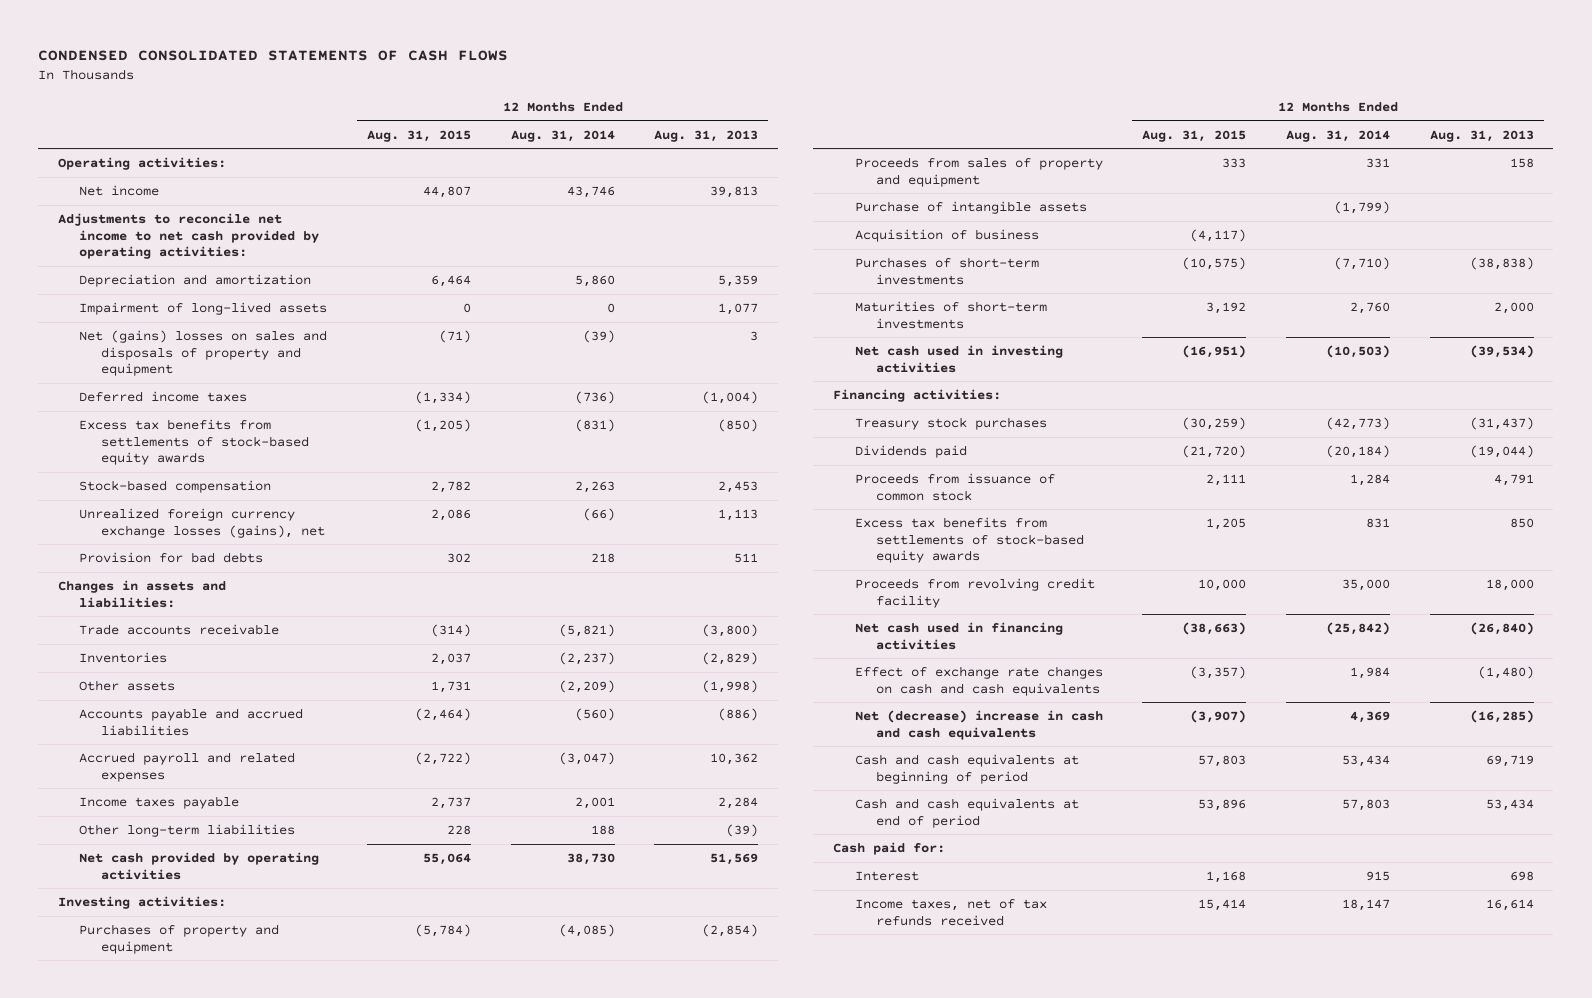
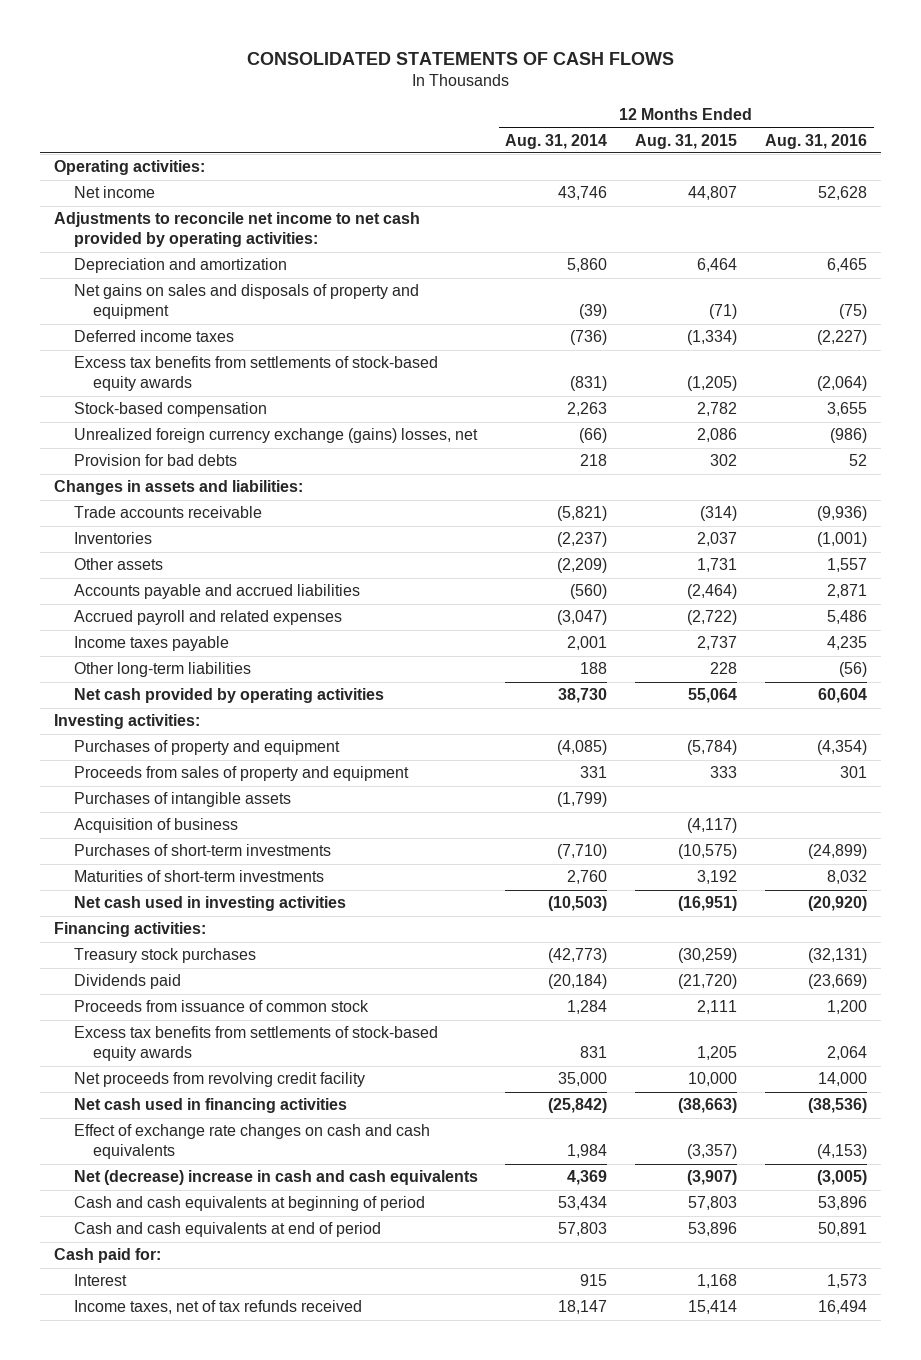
[38,50,509,62] CONDENSED CONSOLIDATED STATEMENTS OF CASH FLOWS -> [246,51,674,65] CONSOLIDATED STATEMENTS OF CASH FLOWS
[654,129,759,142] Aug. 31, 2013 -> none
none -> [765,133,868,149] Aug. 31, 2016
[79,301,328,315] Impairment of long-lived assets -> none
[79,329,328,377] Net (gains) losses on sales and disposals of property and equipment -> [73,284,419,320] Net gains on sales and disposals of property and equipment
[79,507,325,538] Unrealized foreign currency exchange losses (gains), net -> [73,428,478,444] Unrealized foreign currency exchange (gains) losses, net
[854,200,1087,214] Purchase of intangible assets -> [73,792,291,808] Purchases of intangible assets
[854,577,1095,608] Proceeds from revolving credit facility -> [73,1072,365,1088] Net proceeds from revolving credit facility

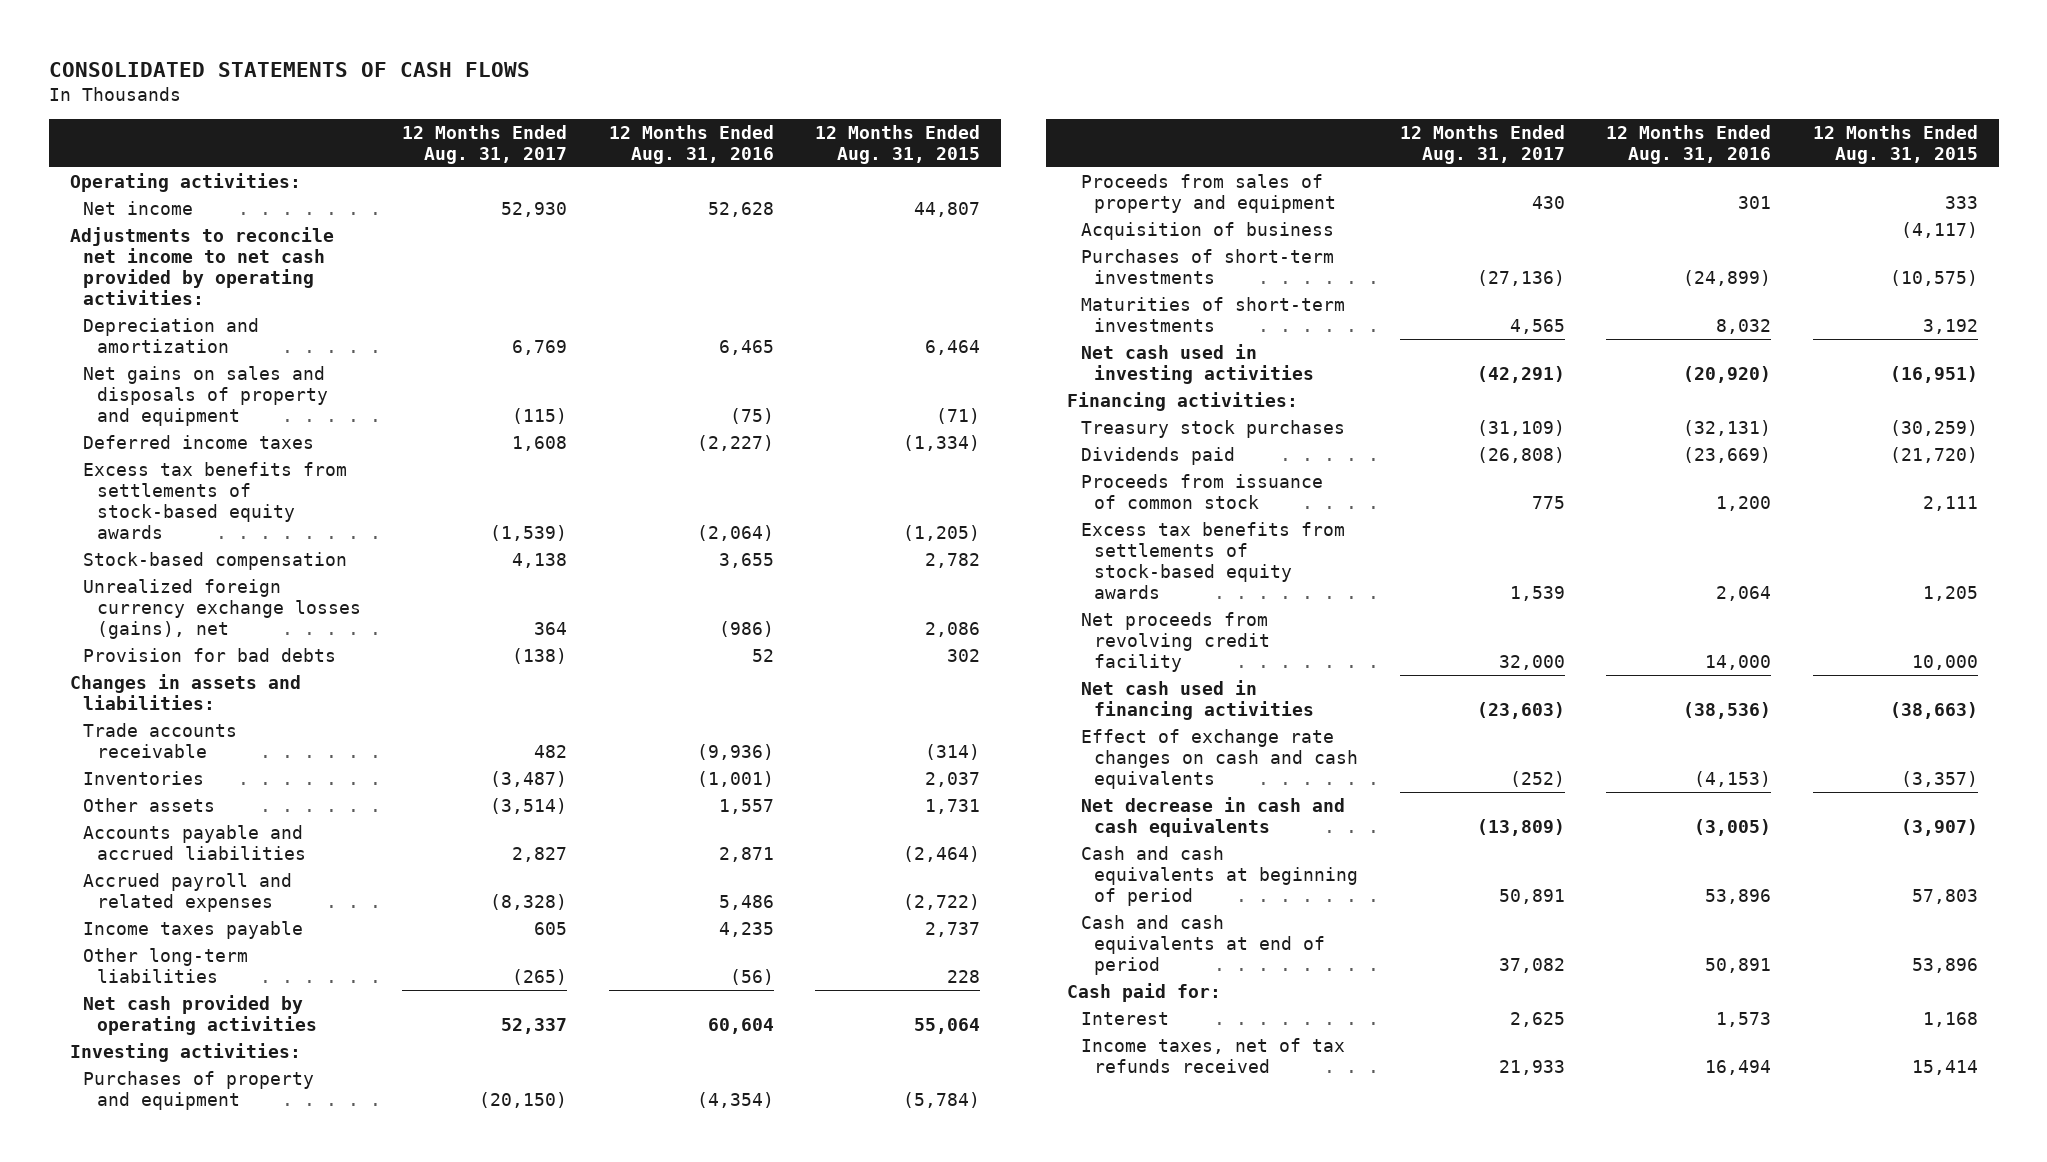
[505,133,608,149] Aug. 31, 2014 -> none
none -> [402,125,568,165] 12 Months Ended Aug. 31, 2017
[73,428,478,444] Unrealized foreign currency exchange (gains) losses, net -> [83,578,361,640] Unrealized foreign currency exchange losses (gains), net
[73,792,291,808] Purchases of intangible assets -> none
[73,1170,478,1186] Net (decrease) increase in cash and cash equivalents -> [1080,796,1345,838] Net decrease in cash and cash equivalents

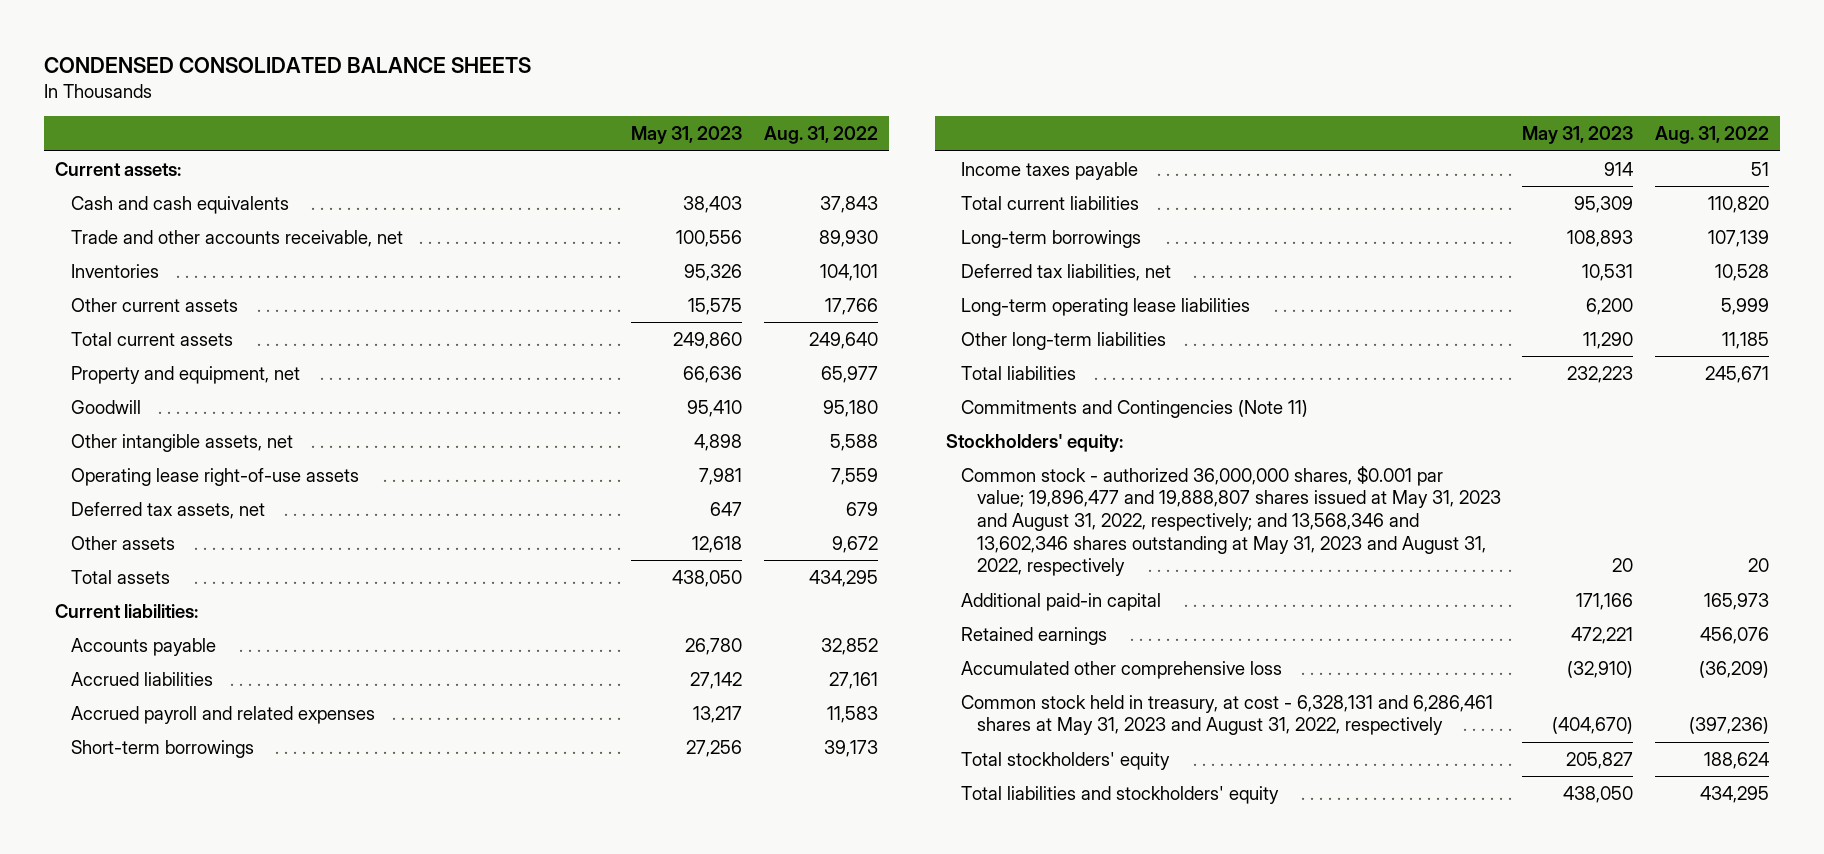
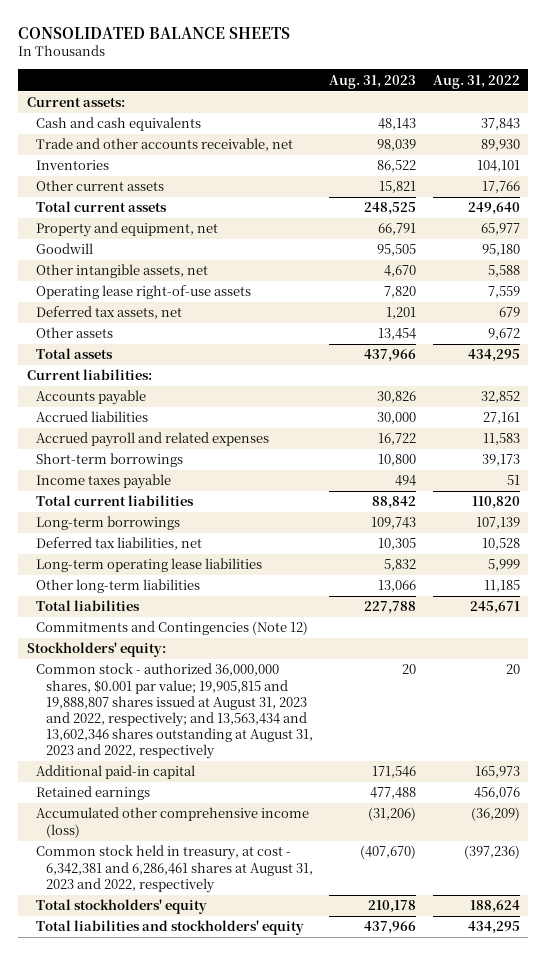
[44,57,532,74] CONDENSED CONSOLIDATED BALANCE SHEETS -> [18,26,291,39] CONSOLIDATED BALANCE SHEETS
[631,126,743,145] May 31, 2023 -> none
none -> [329,74,417,89] Aug. 31, 2023
[961,399,1309,418] Commitments and Contingencies (Note 11) -> [36,621,309,636] Commitments and Contingencies (Note 12)
[961,465,1501,577] Common stock - authorized 36,000,000 shares, $0.001 par value; 19,896,477 and 19,888,807 shares issued at May 31, 2023 and August 31, 2022, respectively; and 13,568,346 and 13,602,346 shares outstanding at May 31, 2023 and August 31, 2022, respectively -> [36,663,313,759] Common stock - authorized 36,000,000 shares, $0.001 par value; 19,905,815 and 19,888,807 shares issued at August 31, 2023 and 2022, respectively; and 13,563,434 and 13,602,346 shares outstanding at August 31, 2023 and 2022, respectively
[961,660,1283,679] Accumulated other comprehensive loss -> [36,807,310,838] Accumulated other comprehensive income (loss)
[961,694,1494,736] Common stock held in treasury, at cost - 6,328,131 and 6,286,461 shares at May 31, 2023 and August 31, 2022, respectively -> [36,845,313,893] Common stock held in treasury, at cost - 6,342,381 and 6,286,461 shares at August 31, 2023 and 2022, respectively

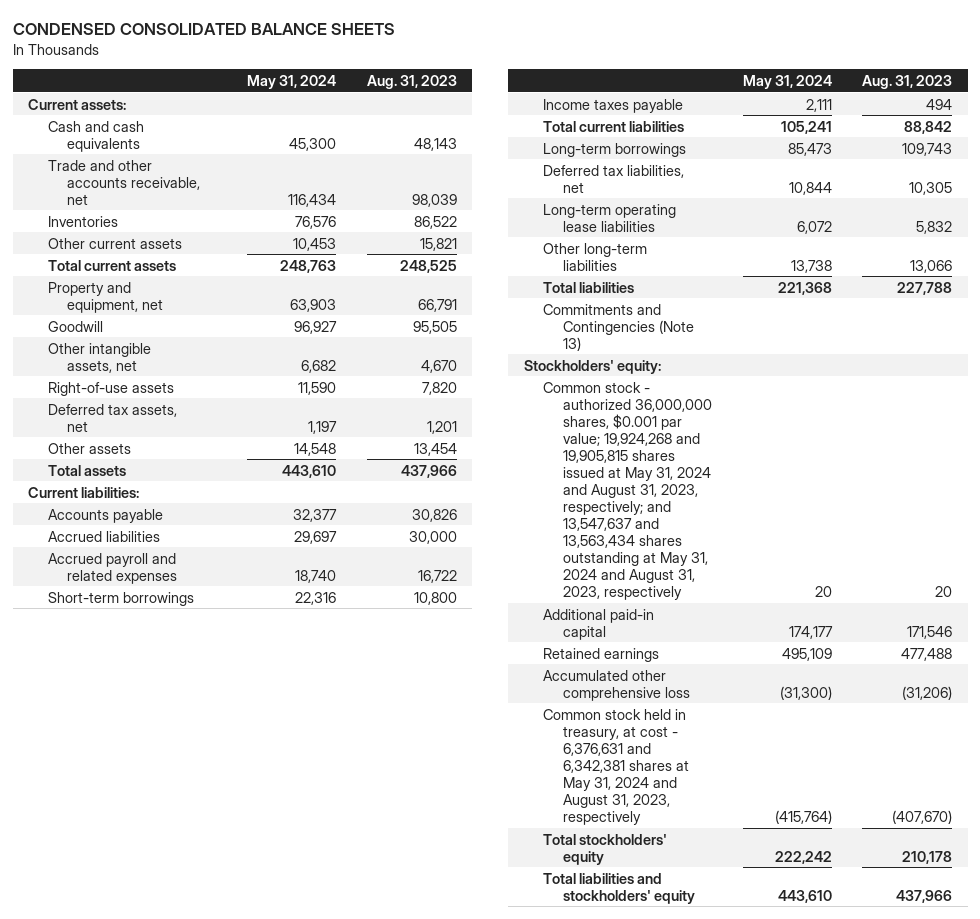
[18,26,291,39] CONSOLIDATED BALANCE SHEETS -> [12,23,395,36] CONDENSED CONSOLIDATED BALANCE SHEETS
[432,74,520,89] Aug. 31, 2022 -> none
none -> [246,74,336,89] May 31, 2024
[36,285,252,300] Operating lease right-of-use assets -> [47,381,174,396] Right-of-use assets
[36,621,309,636] Commitments and Contingencies (Note 12) -> [543,303,695,351] Commitments and Contingencies (Note 13)
[36,663,313,759] Common stock - authorized 36,000,000 shares, $0.001 par value; 19,905,815 and 19,888,807 shares issued at August 31, 2023 and 2022, respectively; and 13,563,434 and 13,602,346 shares outstanding at August 31, 2023 and 2022, respectively -> [543,381,713,600] Common stock - authorized 36,000,000 shares, $0.001 par value; 19,924,268 and 19,905,815 shares issued at May 31, 2024 and August 31, 2023, respectively; and 13,547,637 and 13,563,434 shares outstanding at May 31, 2024 and August 31, 2023, respectively
[36,807,310,838] Accumulated other comprehensive income (loss) -> [543,669,691,701] Accumulated other comprehensive loss
[36,845,313,893] Common stock held in treasury, at cost - 6,342,381 and 6,286,461 shares at August 31, 2023 and 2022, respectively -> [543,708,690,825] Common stock held in treasury, at cost - 6,376,631 and 6,342,381 shares at May 31, 2024 and August 31, 2023, respectively

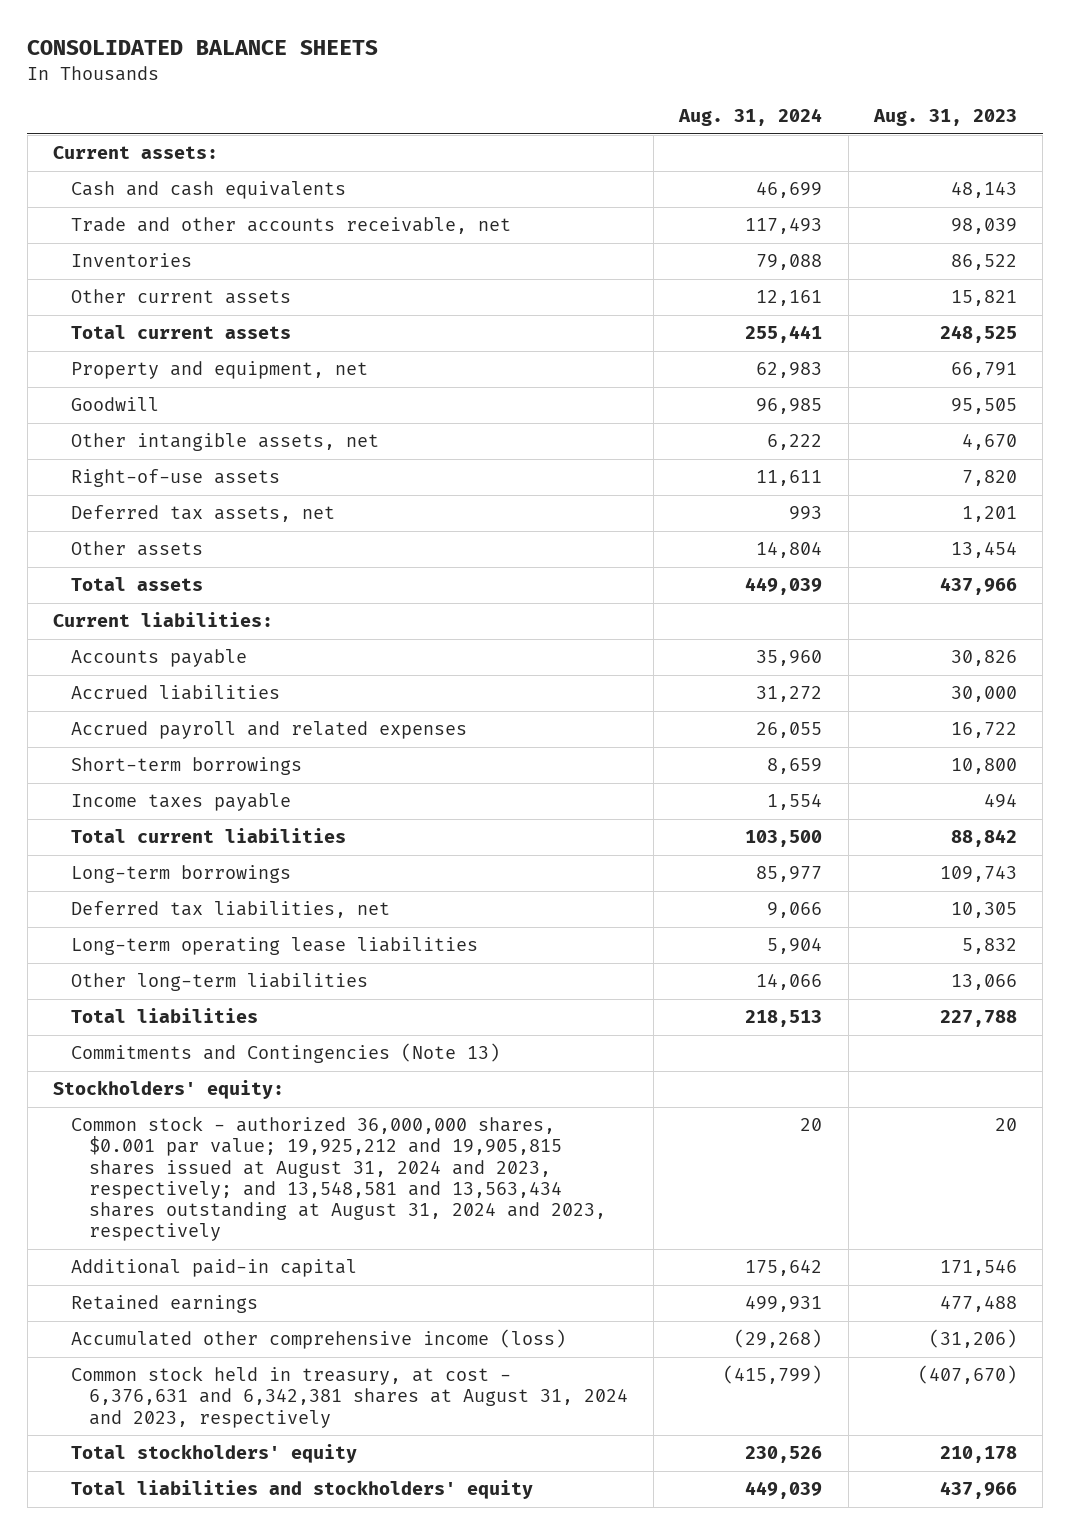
[12,23,395,36] CONDENSED CONSOLIDATED BALANCE SHEETS -> [27,40,379,56] CONSOLIDATED BALANCE SHEETS
[246,74,336,89] May 31, 2024 -> none
none -> [678,108,823,127] Aug. 31, 2024
[543,381,713,600] Common stock - authorized 36,000,000 shares, $0.001 par value; 19,924,268 and 19,905,815 shares issued at May 31, 2024 and August 31, 2023, respectively; and 13,547,637 and 13,563,434 shares outstanding at May 31, 2024 and August 31, 2023, respectively -> [71,1116,606,1242] Common stock - authorized 36,000,000 shares, $0.001 par value; 19,925,212 and 19,905,815 shares issued at August 31, 2024 and 2023, respectively; and 13,548,581 and 13,563,434 shares outstanding at August 31, 2024 and 2023, respectively
[543,669,691,701] Accumulated other comprehensive loss -> [71,1329,567,1350] Accumulated other comprehensive income (loss)
[543,708,690,825] Common stock held in treasury, at cost - 6,376,631 and 6,342,381 shares at May 31, 2024 and August 31, 2023, respectively -> [71,1366,628,1428] Common stock held in treasury, at cost - 6,376,631 and 6,342,381 shares at August 31, 2024 and 2023, respectively

